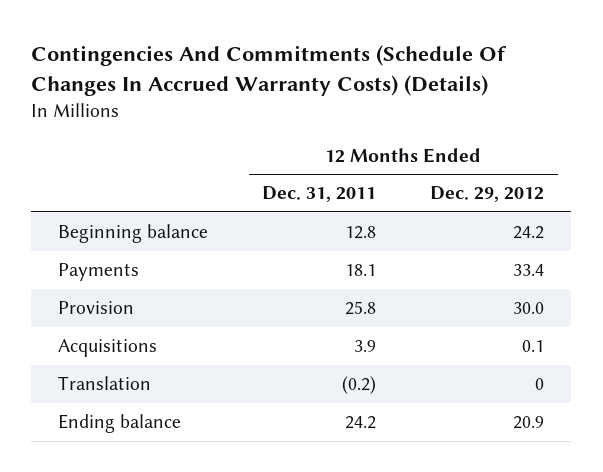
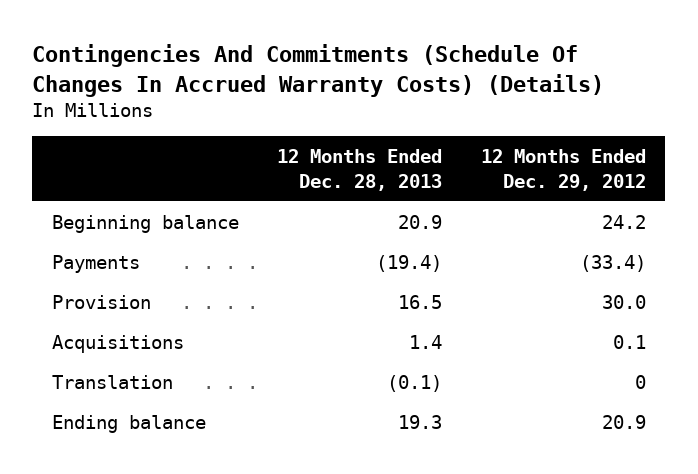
[262,186,377,203] Dec. 31, 2011 -> none
none -> [277,149,443,191] 12 Months Ended Dec. 28, 2013
[513,264,545,277] 33.4 -> [580,254,647,272] (33.4)

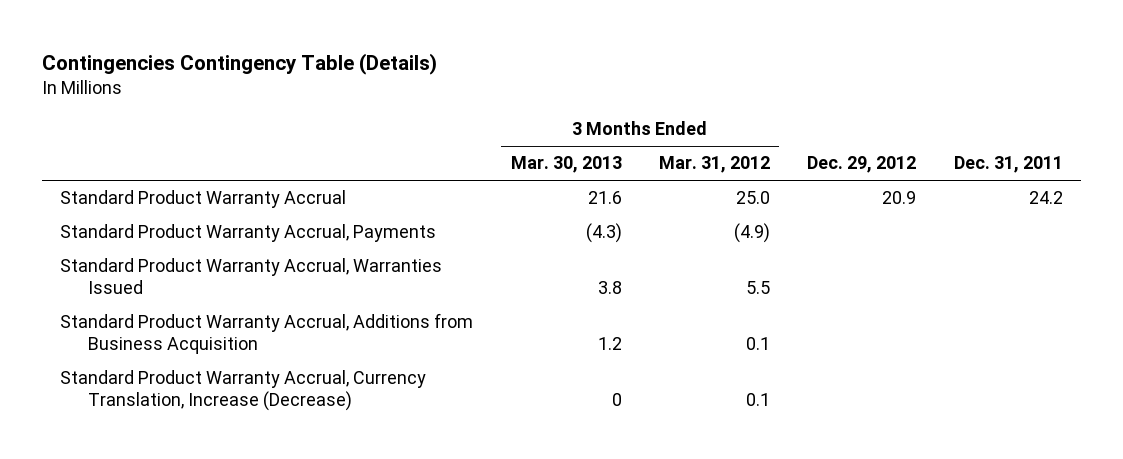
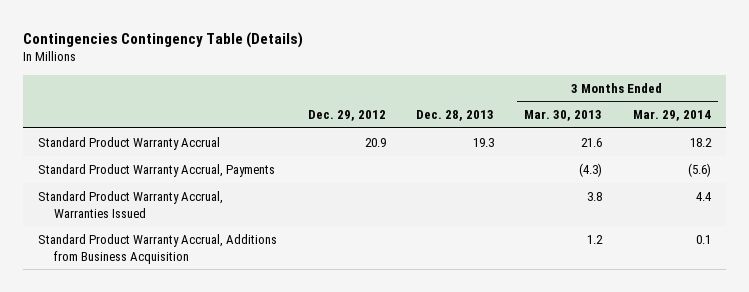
[659,156,771,174] Mar. 31, 2012 -> none
[953,156,1063,174] Dec. 31, 2011 -> none
none -> [415,110,494,122] Dec. 28, 2013
none -> [632,110,711,122] Mar. 29, 2014
[60,370,427,412] Standard Product Warranty Accrual, Currency Translation, Increase (Decrease) -> none

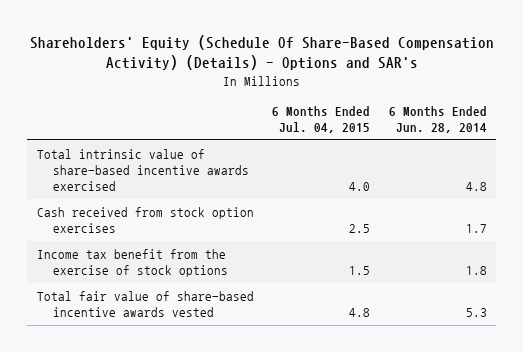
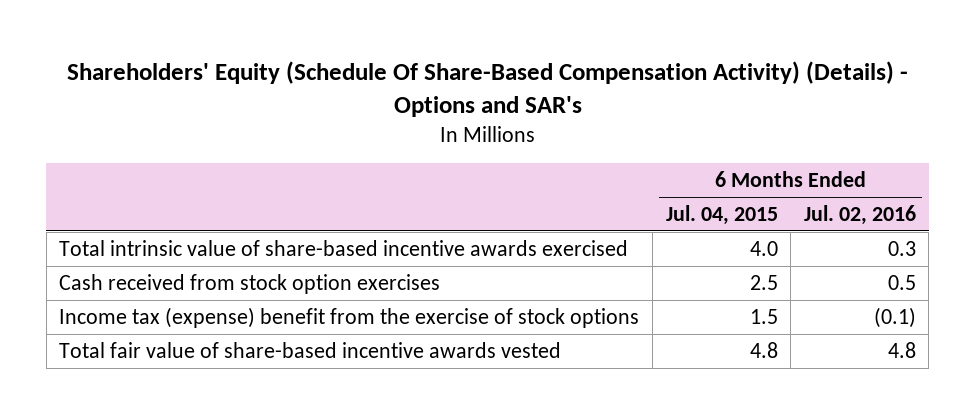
[388,105,487,133] 6 Months Ended Jun. 28, 2014 -> none
none -> [803,204,916,225] Jul. 02, 2016
[36,249,228,278] Income tax benefit from the exercise of stock options -> [59,306,640,328] Income tax (expense) benefit from the exercise of stock options

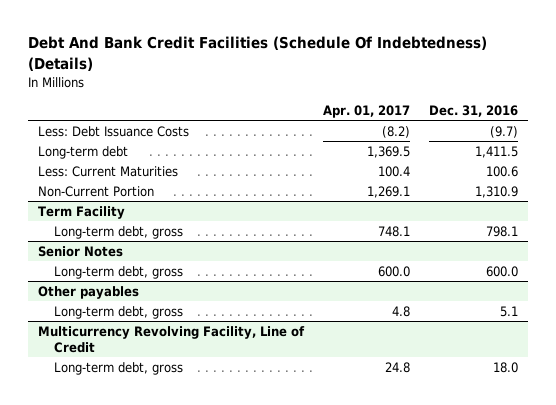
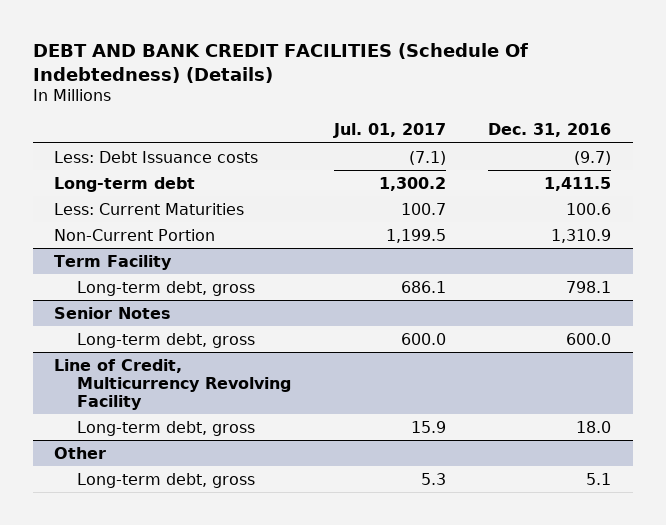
[27,36,487,71] Debt And Bank Credit Facilities (Schedule Of Indebtedness) (Details) -> [32,42,528,83] DEBT AND BANK CREDIT FACILITIES (Schedule Of Indebtedness) (Details)
[322,104,410,118] Apr. 01, 2017 -> none
none -> [332,123,446,139] Jul. 01, 2017
[37,125,189,137] Less: Debt Issuance Costs -> [54,150,259,163] Less: Debt Issuance costs
[37,285,139,299] Other payables -> none
[54,305,184,319] Long-term debt, gross -> none
[37,325,305,353] Multicurrency Revolving Facility, Line of Credit -> [54,358,292,410] Line of Credit, Multicurrency Revolving Facility
none -> [54,446,107,459] Other
none -> [77,472,256,488] Long-term debt, gross

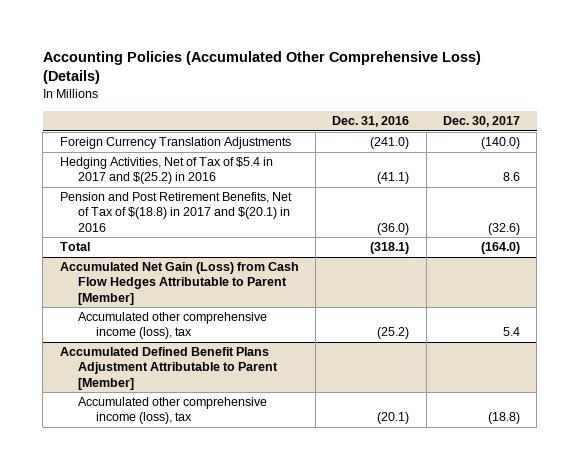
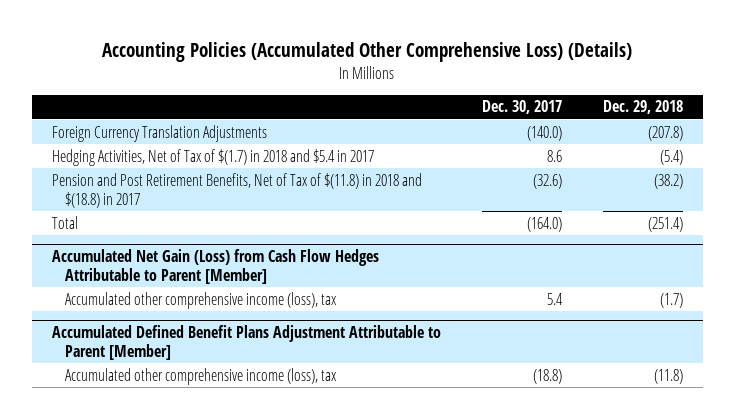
[332,116,410,128] Dec. 31, 2016 -> none
none -> [602,100,683,115] Dec. 29, 2018
[59,157,273,185] Hedging Activities, Net of Tax of $5.4 in 2017 and $(25.2) in 2016 -> [52,148,375,166] Hedging Activities, Net of Tax of $(1.7) in 2018 and $5.4 in 2017
[59,192,292,232] Pension and Post Retirement Benefits, Net of Tax of $(18.8) in 2017 and $(20.1) in 2016 -> [52,172,423,208] Pension and Post Retirement Benefits, Net of Tax of $(11.8) in 2018 and $(18.8) in 2017

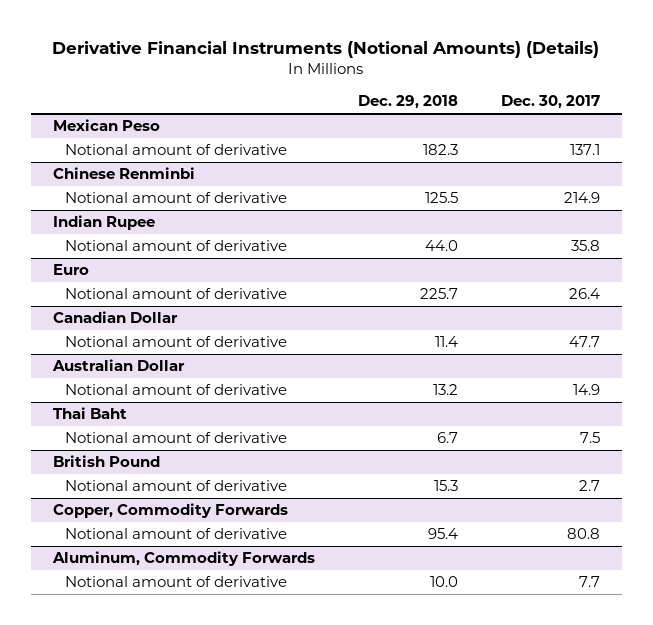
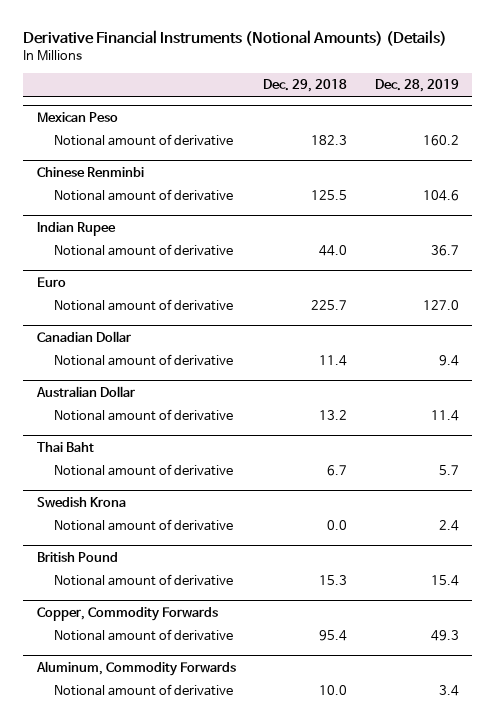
[500,95,600,110] Dec. 30, 2017 -> none
none -> [374,79,459,93] Dec. 28, 2019
none -> [36,496,126,508] Swedish Krona
none -> [53,519,233,532] Notional amount of derivative

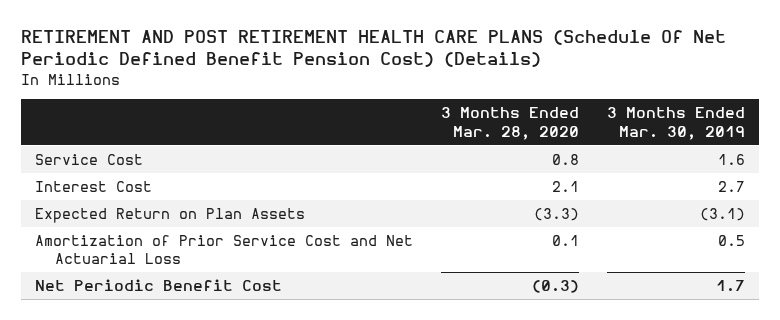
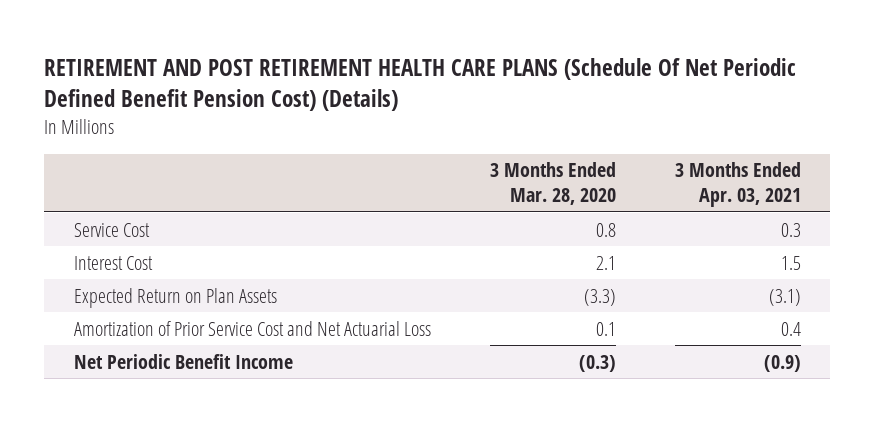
[607,107,746,140] 3 Months Ended Mar. 30, 2019 -> none
none -> [674,162,801,208] 3 Months Ended Apr. 03, 2021
[34,278,282,291] Net Periodic Benefit Cost -> [73,353,293,369] Net Periodic Benefit Income

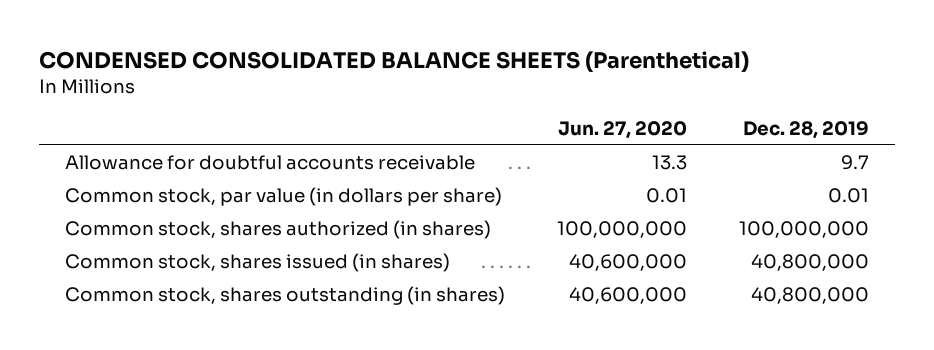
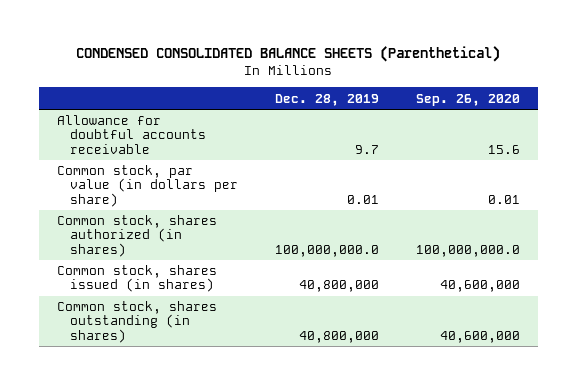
[558,120,688,139] Jun. 27, 2020 -> none
none -> [415,93,520,106] Sep. 26, 2020
[739,221,870,239] 100,000,000 -> [275,244,380,257] 100,000,000.0

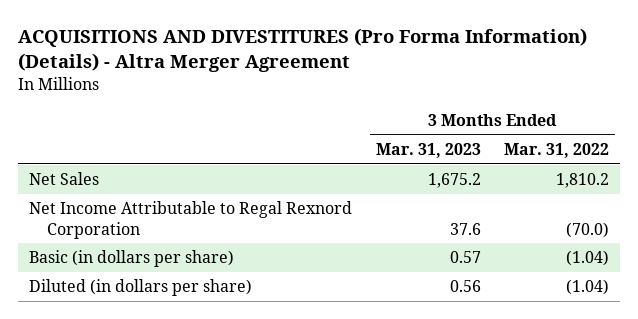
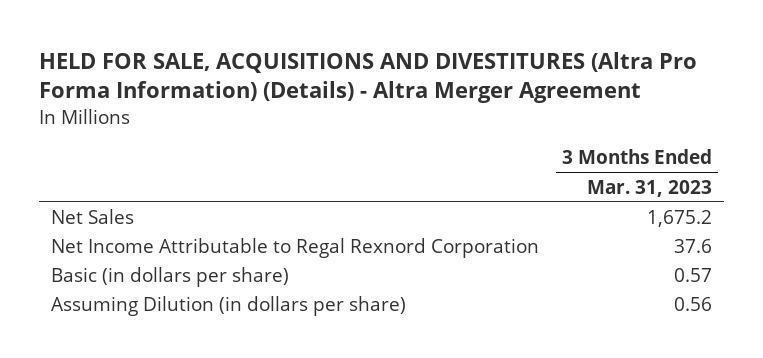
[17,27,587,72] ACQUISITIONS AND DIVESTITURES (Pro Forma Information) (Details) - Altra Merger Agreement -> [39,51,698,104] HELD FOR SALE, ACQUISITIONS AND DIVESTITURES (Altra Pro Forma Information) (Details) - Altra Merger Agreement
[503,143,609,159] Mar. 31, 2022 -> none
[29,279,253,297] Diluted (in dollars per share) -> [51,296,407,317] Assuming Dilution (in dollars per share)

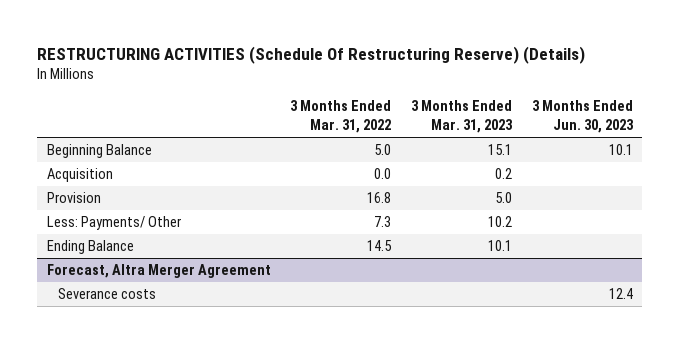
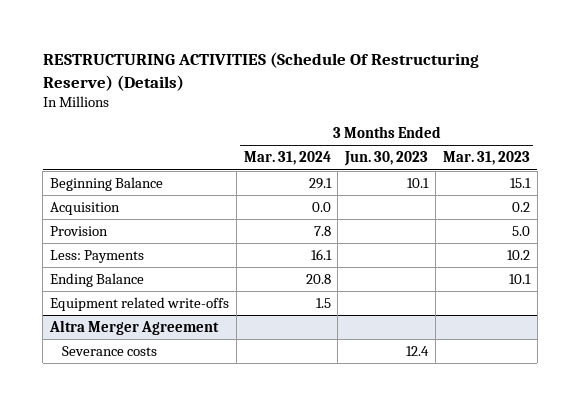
[290,100,392,134] 3 Months Ended Mar. 31, 2022 -> none
none -> [243,151,331,166] Mar. 31, 2024
[46,216,181,231] Less: Payments/ Other -> [50,249,145,263] Less: Payments
none -> [50,296,230,311] Equipment related write-offs
[46,264,271,279] Forecast, Altra Merger Agreement -> [49,319,220,335] Altra Merger Agreement

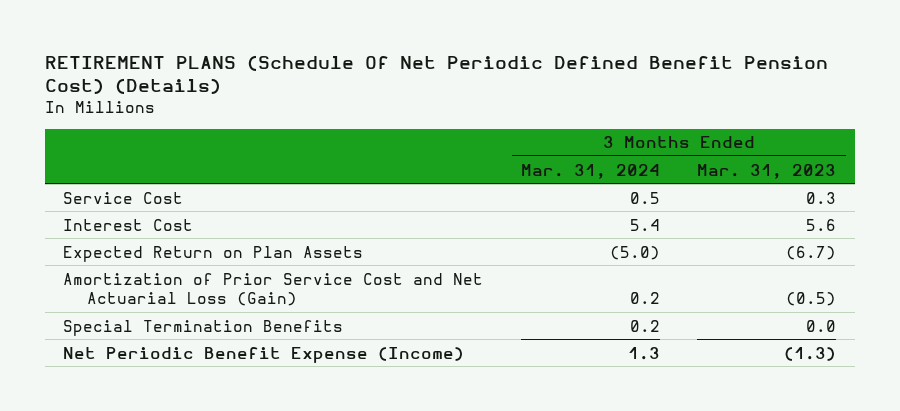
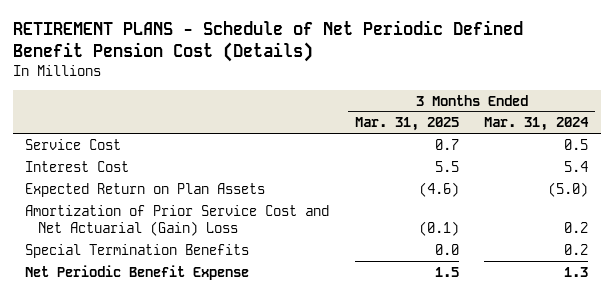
[44,54,828,95] RETIREMENT PLANS (Schedule Of Net Periodic Defined Benefit Pension Cost) (Details) -> [12,19,523,62] RETIREMENT PLANS - Schedule of Net Periodic Defined Benefit Pension Cost (Details)
[697,163,837,179] Mar. 31, 2023 -> none
none -> [354,117,459,132] Mar. 31, 2025
[63,272,484,307] Amortization of Prior Service Cost and Net Actuarial Loss (Gain) -> [25,204,330,236] Amortization of Prior Service Cost and Net Actuarial (Gain) Loss
[63,346,465,363] Net Periodic Benefit Expense (Income) -> [25,264,250,280] Net Periodic Benefit Expense

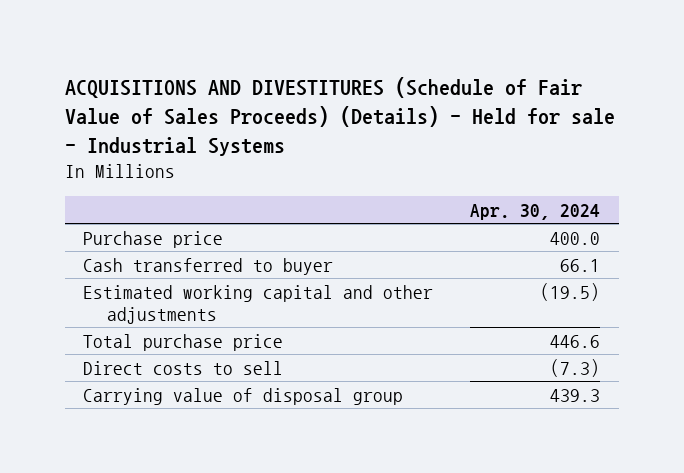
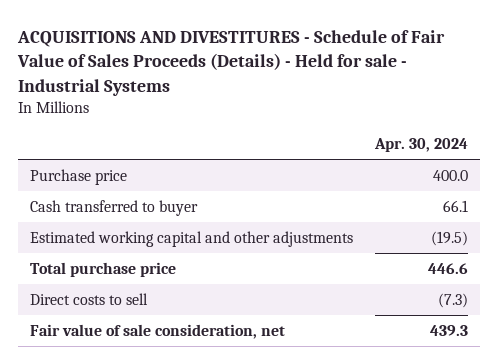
[64,76,615,156] ACQUISITIONS AND DIVESTITURES (Schedule of Fair Value of Sales Proceeds) (Details) - Held for sale - Industrial Systems -> [17,29,446,96] ACQUISITIONS AND DIVESTITURES - Schedule of Fair Value of Sales Proceeds (Details) - Held for sale - Industrial Systems
[83,387,404,405] Carrying value of disposal group -> [29,323,285,339] Fair value of sale consideration, net

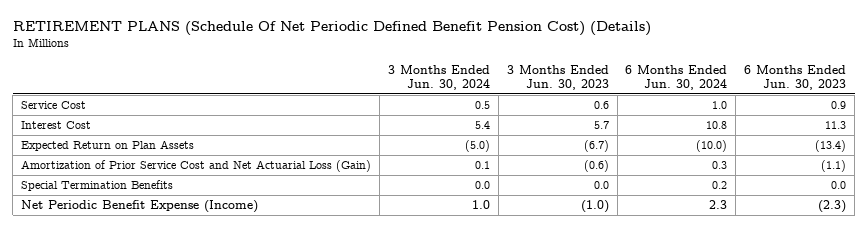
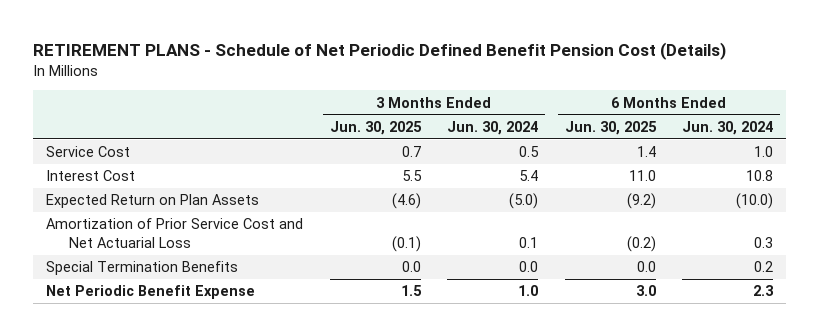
[12,21,651,37] RETIREMENT PLANS (Schedule Of Net Periodic Defined Benefit Pension Cost) (Details) -> [33,41,727,60] RETIREMENT PLANS - Schedule of Net Periodic Defined Benefit Pension Cost (Details)
[506,64,609,90] 3 Months Ended Jun. 30, 2023 -> none
[744,64,847,90] 6 Months Ended Jun. 30, 2023 -> none
none -> [329,120,422,135] Jun. 30, 2025
none -> [564,120,657,135] Jun. 30, 2025
[21,160,372,173] Amortization of Prior Service Cost and Net Actuarial Loss (Gain) -> [46,218,304,248] Amortization of Prior Service Cost and Net Actuarial Loss
[21,200,259,214] Net Periodic Benefit Expense (Income) -> [46,285,256,300] Net Periodic Benefit Expense

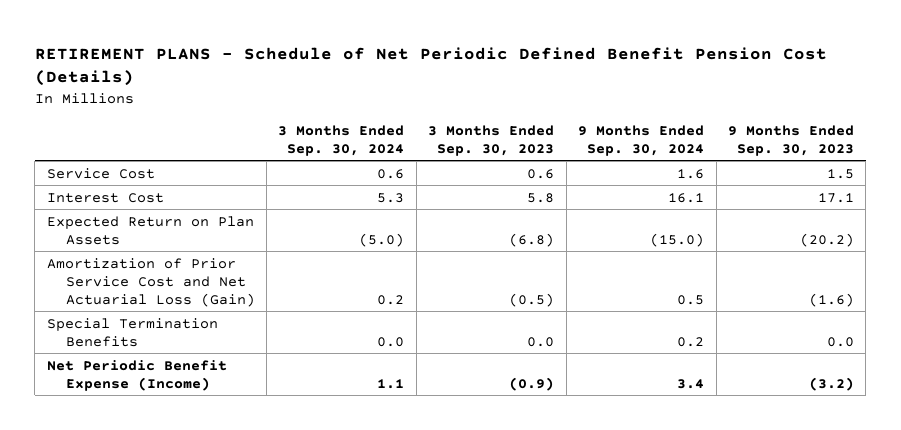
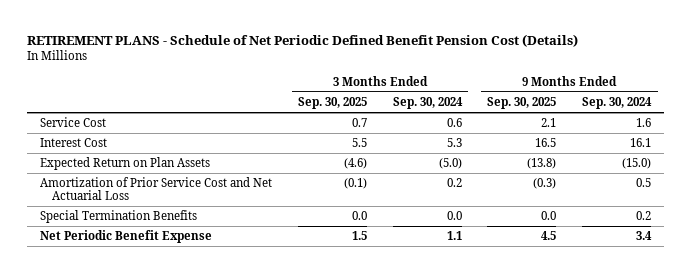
[428,124,555,156] 3 Months Ended Sep. 30, 2023 -> none
[727,124,854,156] 9 Months Ended Sep. 30, 2023 -> none
none -> [297,97,367,110] Sep. 30, 2025
none -> [487,97,557,110] Sep. 30, 2025
[46,257,255,307] Amortization of Prior Service Cost and Net Actuarial Loss (Gain) -> [40,177,273,201] Amortization of Prior Service Cost and Net Actuarial Loss
[46,359,227,391] Net Periodic Benefit Expense (Income) -> [40,230,213,244] Net Periodic Benefit Expense

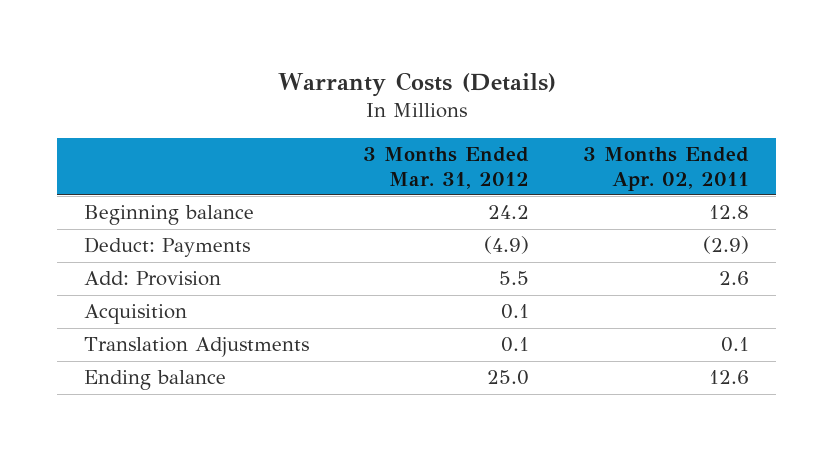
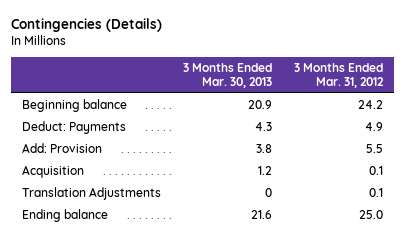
[277,71,556,97] Warranty Costs (Details) -> [11,18,163,33] Contingencies (Details)
[583,147,750,191] 3 Months Ended Apr. 02, 2011 -> none
none -> [182,63,272,88] 3 Months Ended Mar. 30, 2013
[484,236,530,255] (4.9) -> [364,121,383,131] 4.9

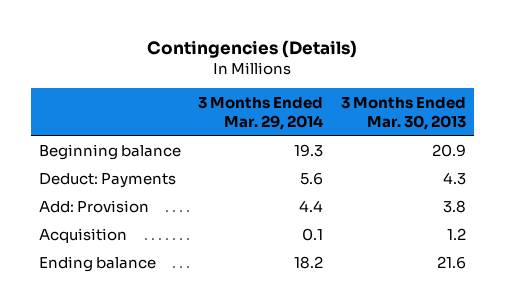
[293,63,384,88] 3 Months Ended Mar. 31, 2012 -> none
none -> [198,96,324,130] 3 Months Ended Mar. 29, 2014
[21,186,161,200] Translation Adjustments -> none

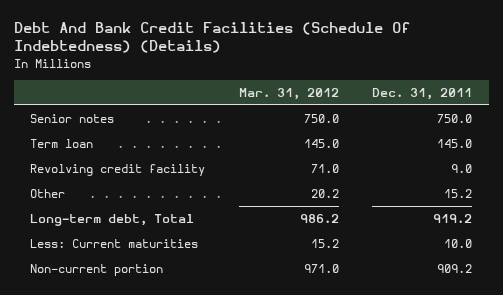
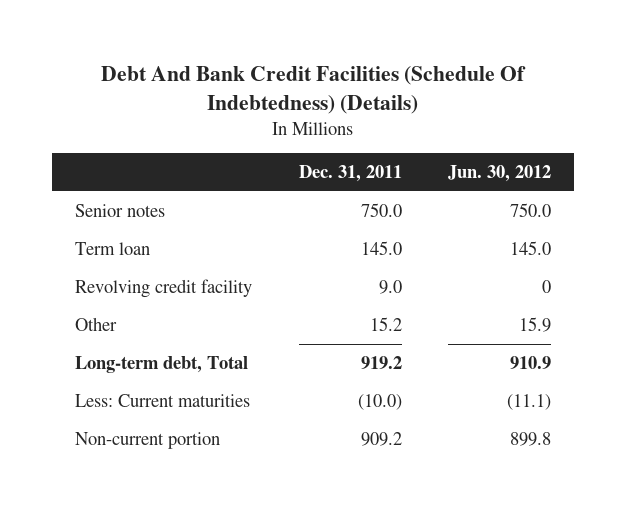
[238,88,339,101] Mar. 31, 2012 -> none
none -> [448,165,552,183] Jun. 30, 2012
[444,239,473,249] 10.0 -> [357,393,402,410] (10.0)

